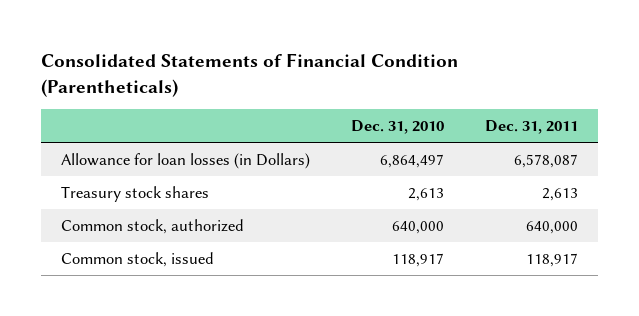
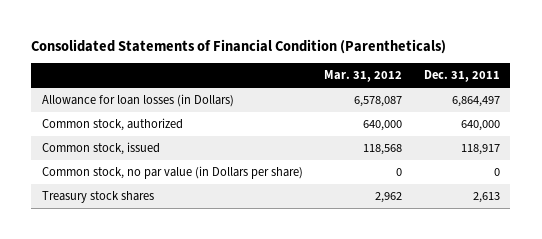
[350,120,444,135] Dec. 31, 2010 -> none
none -> [324,70,403,83] Mar. 31, 2012
[513,153,578,168] 6,578,087 -> [451,95,500,107] 6,864,497
none -> [42,165,304,179] Common stock, no par value (in Dollars per share)
[61,185,210,202] Treasury stock shares -> [42,190,155,203] Treasury stock shares

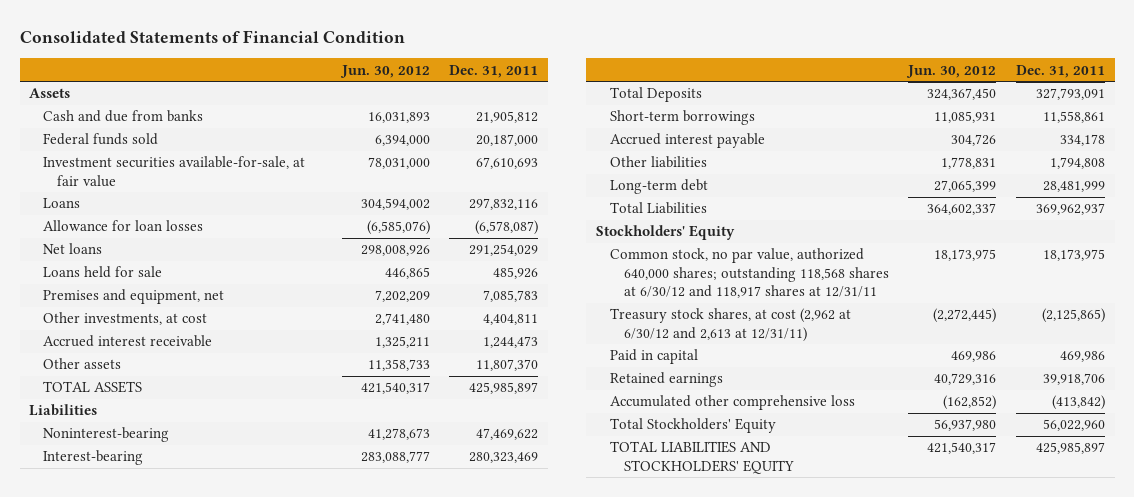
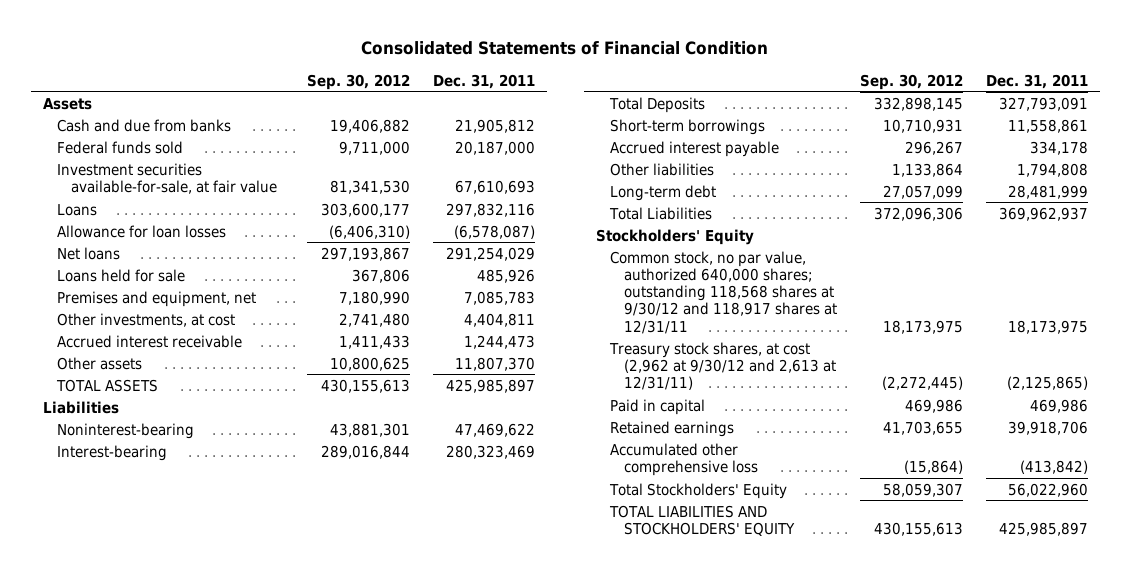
[339,64,430,78] Jun. 30, 2012 -> none
none -> [307,73,411,90] Sep. 30, 2012
[609,248,889,299] Common stock, no par value, authorized 640,000 shares; outstanding 118,568 shares at 6/30/12 and 118,917 shares at 12/31/11 -> [609,250,837,334] Common stock, no par value, authorized 640,000 shares; outstanding 118,568 shares at 9/30/12 and 118,917 shares at 12/31/11
[609,308,851,342] Treasury stock shares, at cost (2,962 at 6/30/12 and 2,613 at 12/31/11) -> [608,341,836,391] Treasury stock shares, at cost (2,962 at 9/30/12 and 2,613 at 12/31/11)

